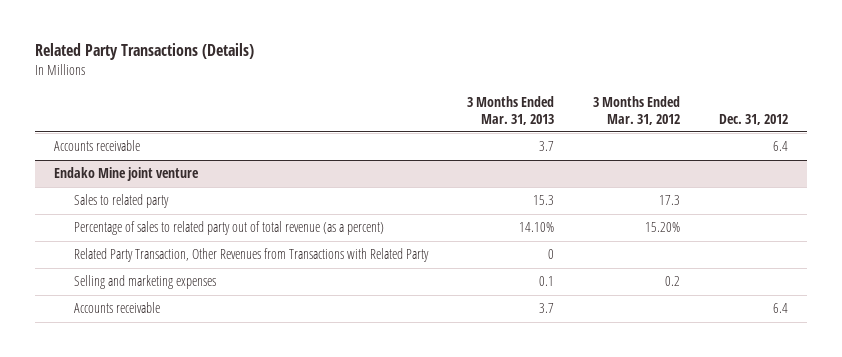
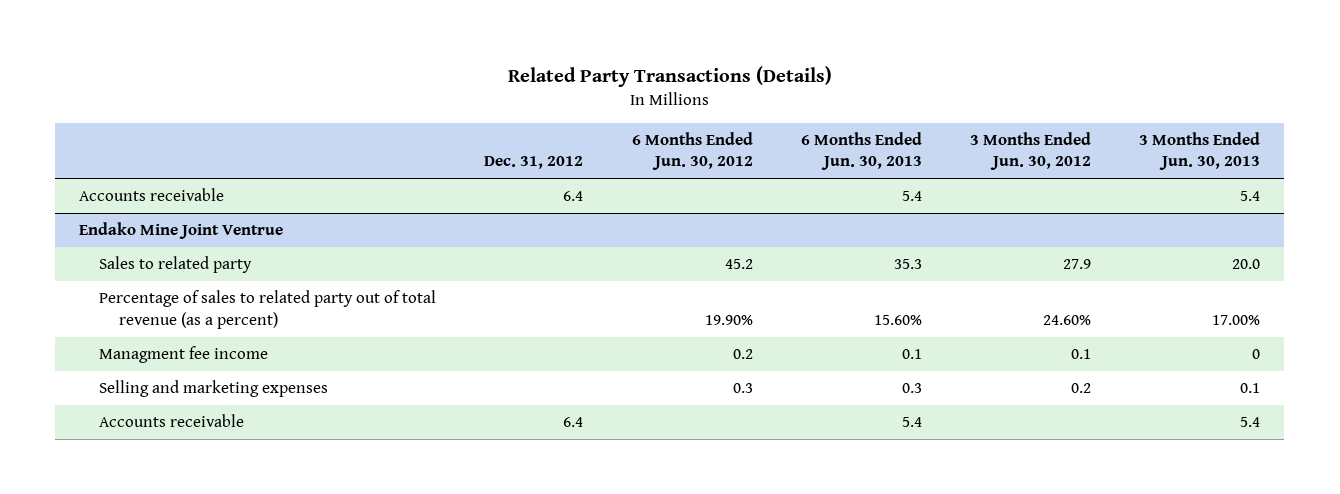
[467,96,555,125] 3 Months Ended Mar. 31, 2013 -> none
[592,96,680,125] 3 Months Ended Mar. 31, 2012 -> none
none -> [631,131,753,171] 6 Months Ended Jun. 30, 2012
none -> [800,131,922,171] 6 Months Ended Jun. 30, 2013
none -> [970,131,1092,171] 3 Months Ended Jun. 30, 2012
none -> [1139,131,1261,171] 3 Months Ended Jun. 30, 2013
[54,167,200,182] Endako Mine joint venture -> [79,222,284,240] Endako Mine Joint Ventrue
[74,248,430,263] Related Party Transaction, Other Revenues from Transactions with Related Party -> [99,346,269,364] Managment fee income

